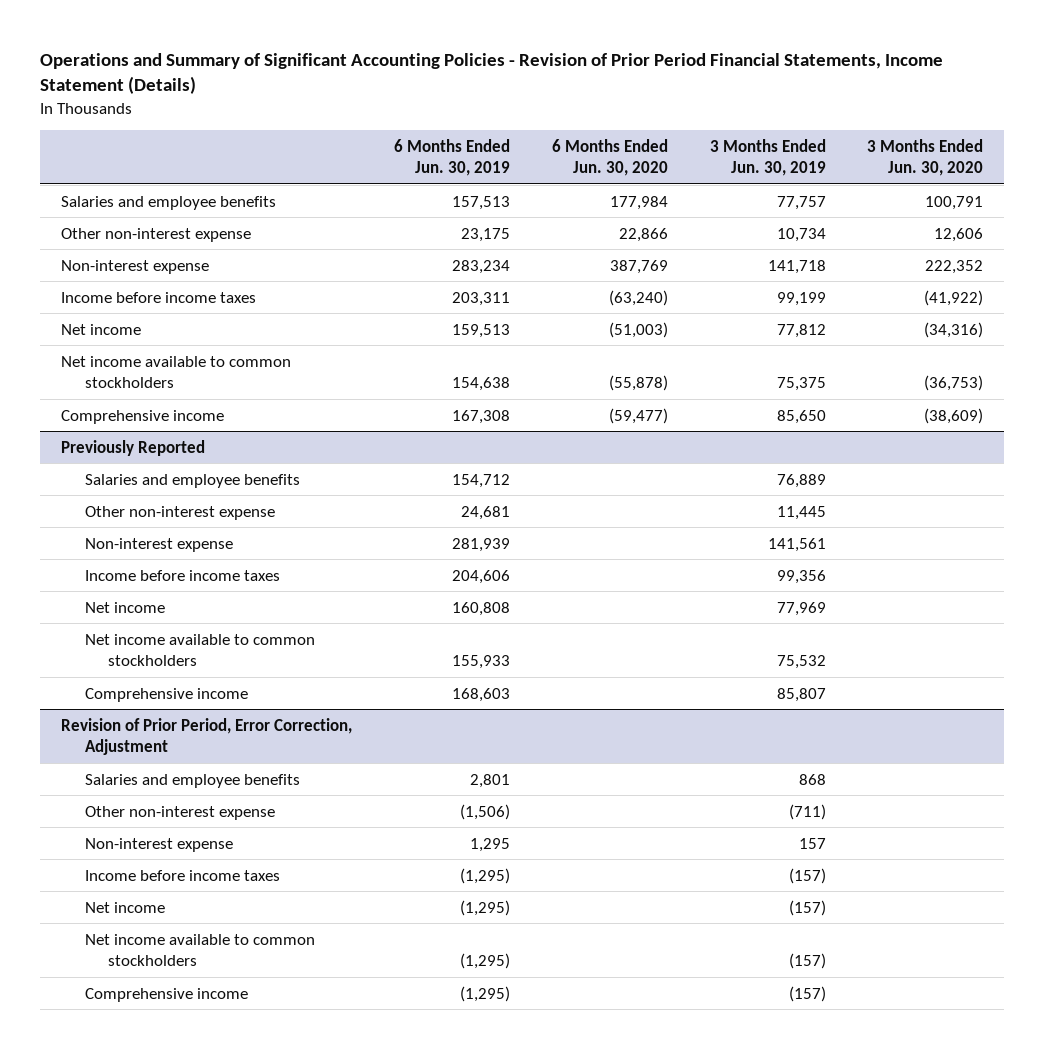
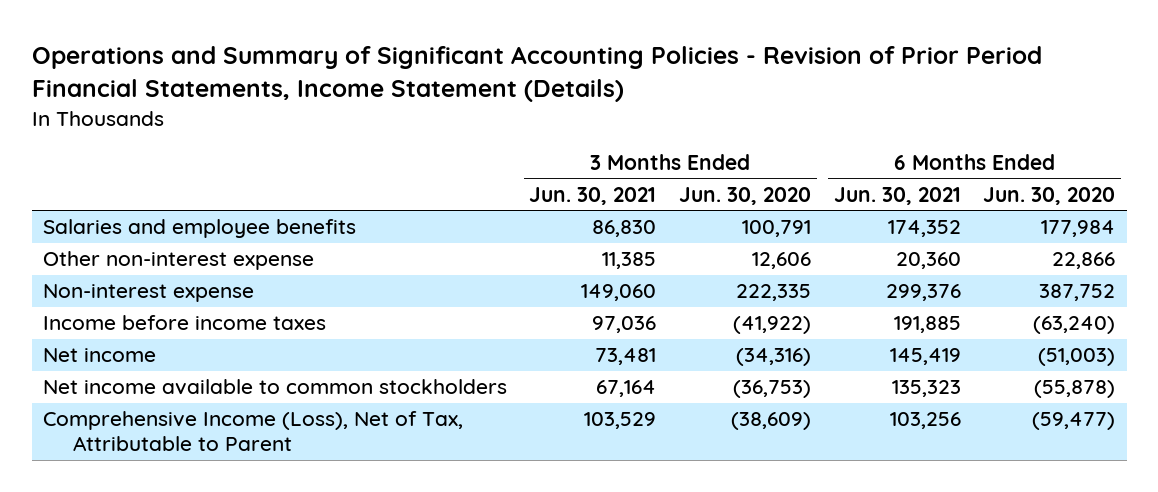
[393,138,510,177] 6 Months Ended Jun. 30, 2019 -> none
[709,138,826,177] 3 Months Ended Jun. 30, 2019 -> none
none -> [529,186,657,205] Jun. 30, 2021
none -> [833,186,961,205] Jun. 30, 2021
[609,259,668,274] 387,769 -> [1039,284,1116,302] 387,752
[925,259,984,274] 222,352 -> [736,284,812,302] 222,335
[60,439,205,456] Previously Reported -> none
[84,473,300,488] Salaries and employee benefits -> none
[84,505,275,520] Other non-interest expense -> none
[84,537,233,552] Non-interest expense -> none
[84,569,280,581] Income before income taxes -> none
[84,601,165,613] Net income -> none
[84,633,315,666] Net income available to common stockholders -> none
[84,687,248,702] Comprehensive income -> none
[60,717,352,755] Revision of Prior Period, Error Correction, Adjustment -> none
[84,773,300,788] Salaries and employee benefits -> none
[84,805,275,820] Other non-interest expense -> none
[84,837,233,852] Non-interest expense -> none
[84,869,280,881] Income before income taxes -> none
[84,901,165,913] Net income -> none
[84,933,315,966] Net income available to common stockholders -> none
[84,987,248,1002] Comprehensive income -> none
[60,409,224,424] Comprehensive income -> [42,411,463,452] Comprehensive Income (Loss), Net of Tax, Attributable to Parent

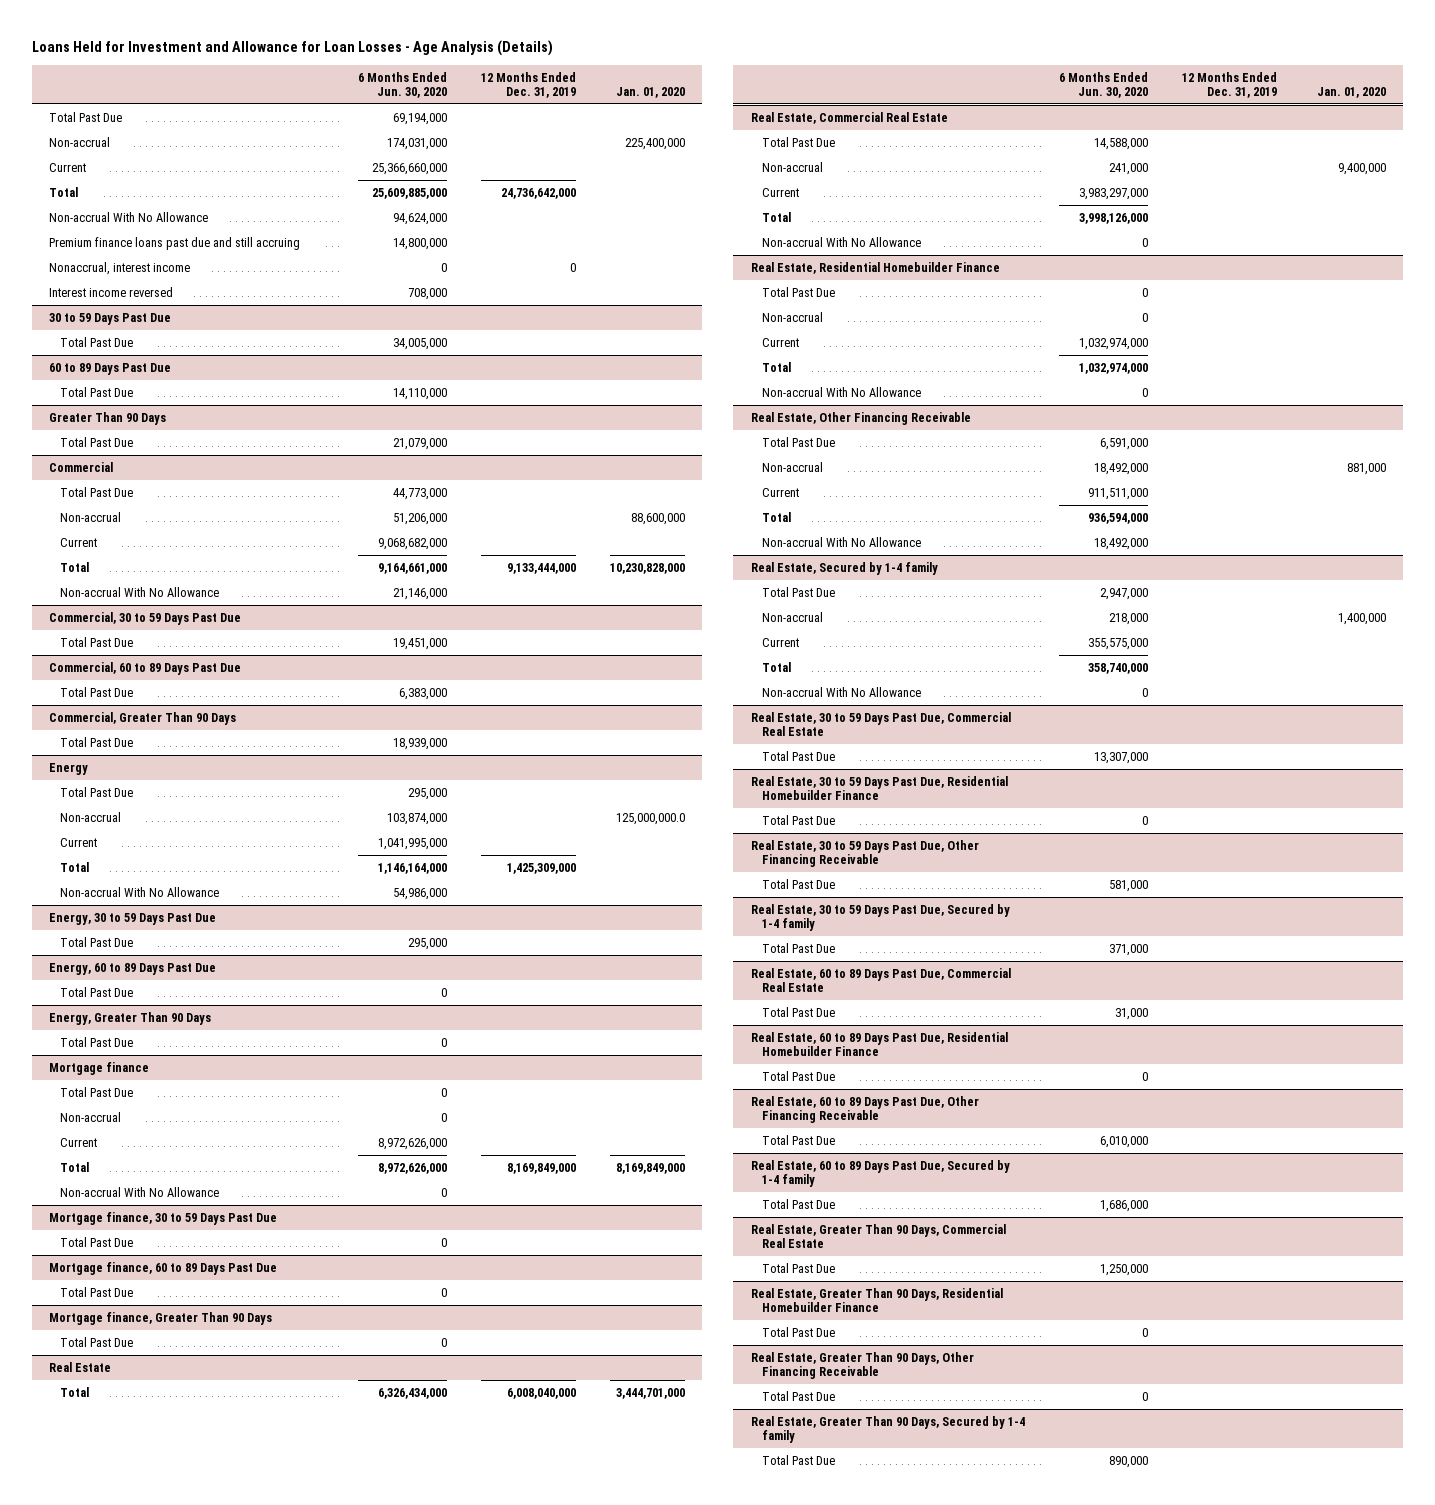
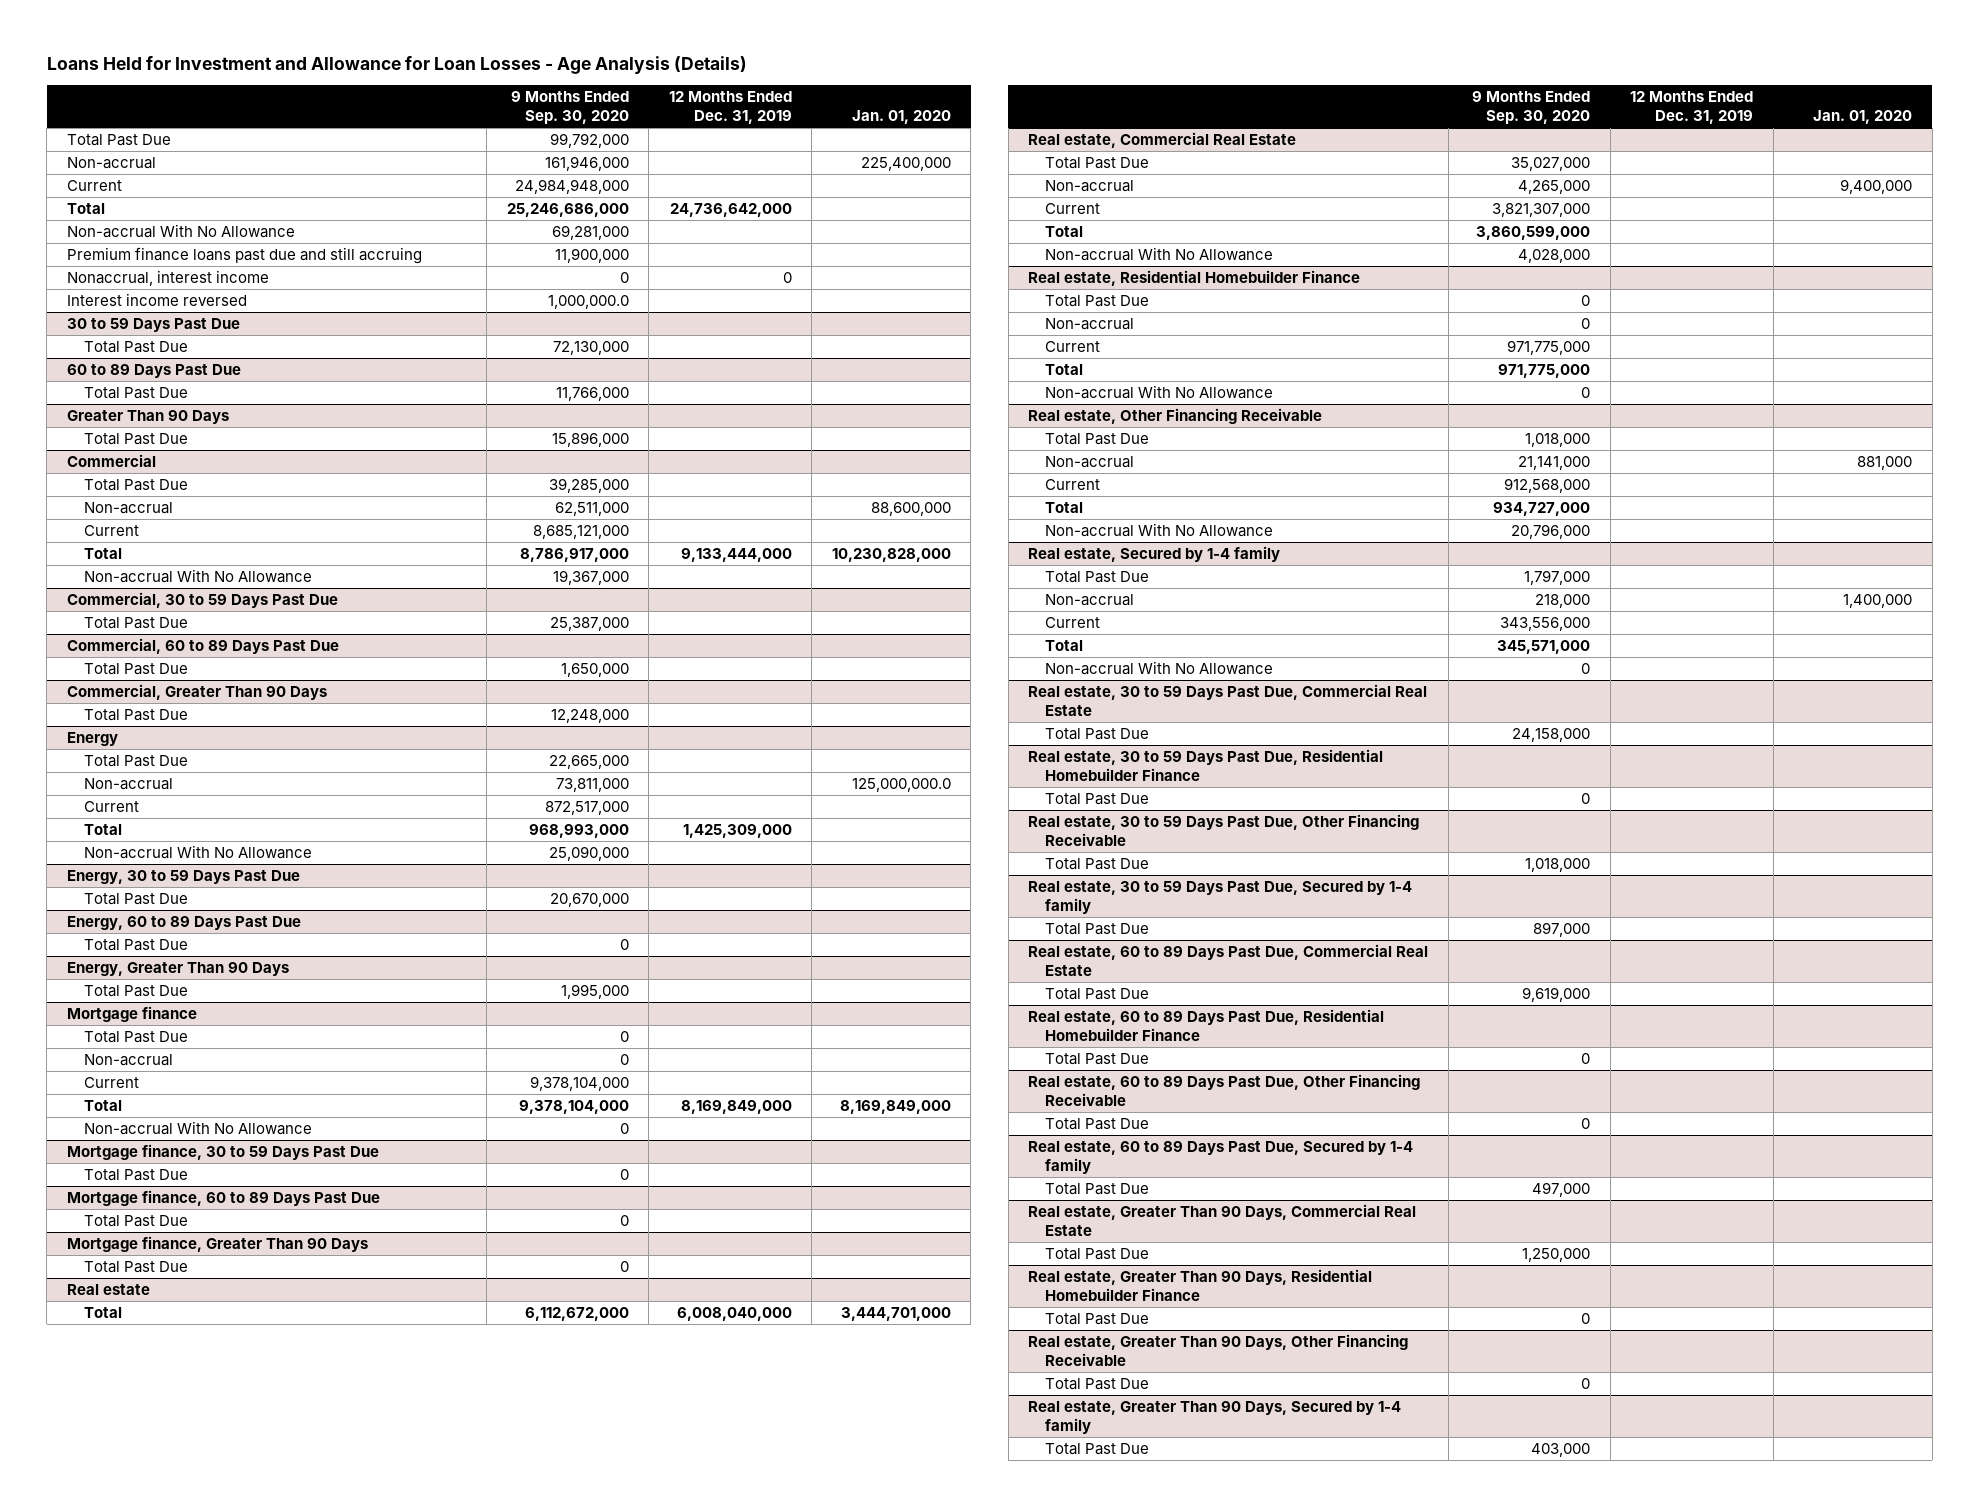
[357,71,447,99] 6 Months Ended Jun. 30, 2020 -> none
none -> [510,91,629,125] 9 Months Ended Sep. 30, 2020
[49,1361,112,1372] Real Estate -> [66,1284,150,1296] Real estate
[750,111,948,124] Real Estate, Commercial Real Estate -> [1028,132,1297,149] Real estate, Commercial Real Estate
[750,261,1000,274] Real Estate, Residential Homebuilder Finance -> [1028,270,1361,287] Real estate, Residential Homebuilder Finance
[750,411,971,425] Real Estate, Other Financing Receivable -> [1028,408,1323,425] Real estate, Other Financing Receivable
[750,561,938,575] Real Estate, Secured by 1-4 family -> [1028,546,1281,563] Real estate, Secured by 1-4 family
[750,711,1011,737] Real Estate, 30 to 59 Days Past Due, Commercial Real Estate -> [1028,684,1428,717] Real estate, 30 to 59 Days Past Due, Commercial Real Estate
[750,775,1008,801] Real Estate, 30 to 59 Days Past Due, Residential Homebuilder Finance -> [1028,749,1384,782] Real estate, 30 to 59 Days Past Due, Residential Homebuilder Finance
[750,839,979,868] Real Estate, 30 to 59 Days Past Due, Other Financing Receivable -> [1028,814,1420,847] Real estate, 30 to 59 Days Past Due, Other Financing Receivable
[750,903,1010,932] Real Estate, 30 to 59 Days Past Due, Secured by 1-4 family -> [1028,881,1413,915] Real estate, 30 to 59 Days Past Due, Secured by 1-4 family
[750,967,1011,993] Real Estate, 60 to 89 Days Past Due, Commercial Real Estate -> [1028,944,1429,977] Real estate, 60 to 89 Days Past Due, Commercial Real Estate
[750,1031,1008,1057] Real Estate, 60 to 89 Days Past Due, Residential Homebuilder Finance -> [1028,1009,1385,1042] Real estate, 60 to 89 Days Past Due, Residential Homebuilder Finance
[750,1095,979,1124] Real Estate, 60 to 89 Days Past Due, Other Financing Receivable -> [1028,1074,1421,1107] Real estate, 60 to 89 Days Past Due, Other Financing Receivable
[750,1159,1010,1188] Real Estate, 60 to 89 Days Past Due, Secured by 1-4 family -> [1028,1141,1414,1175] Real estate, 60 to 89 Days Past Due, Secured by 1-4 family
[750,1223,1006,1249] Real Estate, Greater Than 90 Days, Commercial Real Estate -> [1028,1204,1417,1237] Real estate, Greater Than 90 Days, Commercial Real Estate
[750,1287,1003,1313] Real Estate, Greater Than 90 Days, Residential Homebuilder Finance -> [1028,1269,1373,1302] Real estate, Greater Than 90 Days, Residential Homebuilder Finance
[750,1351,974,1380] Real Estate, Greater Than 90 Days, Other Financing Receivable -> [1028,1334,1409,1367] Real estate, Greater Than 90 Days, Other Financing Receivable
[750,1415,1025,1444] Real Estate, Greater Than 90 Days, Secured by 1-4 family -> [1028,1401,1402,1435] Real estate, Greater Than 90 Days, Secured by 1-4 family

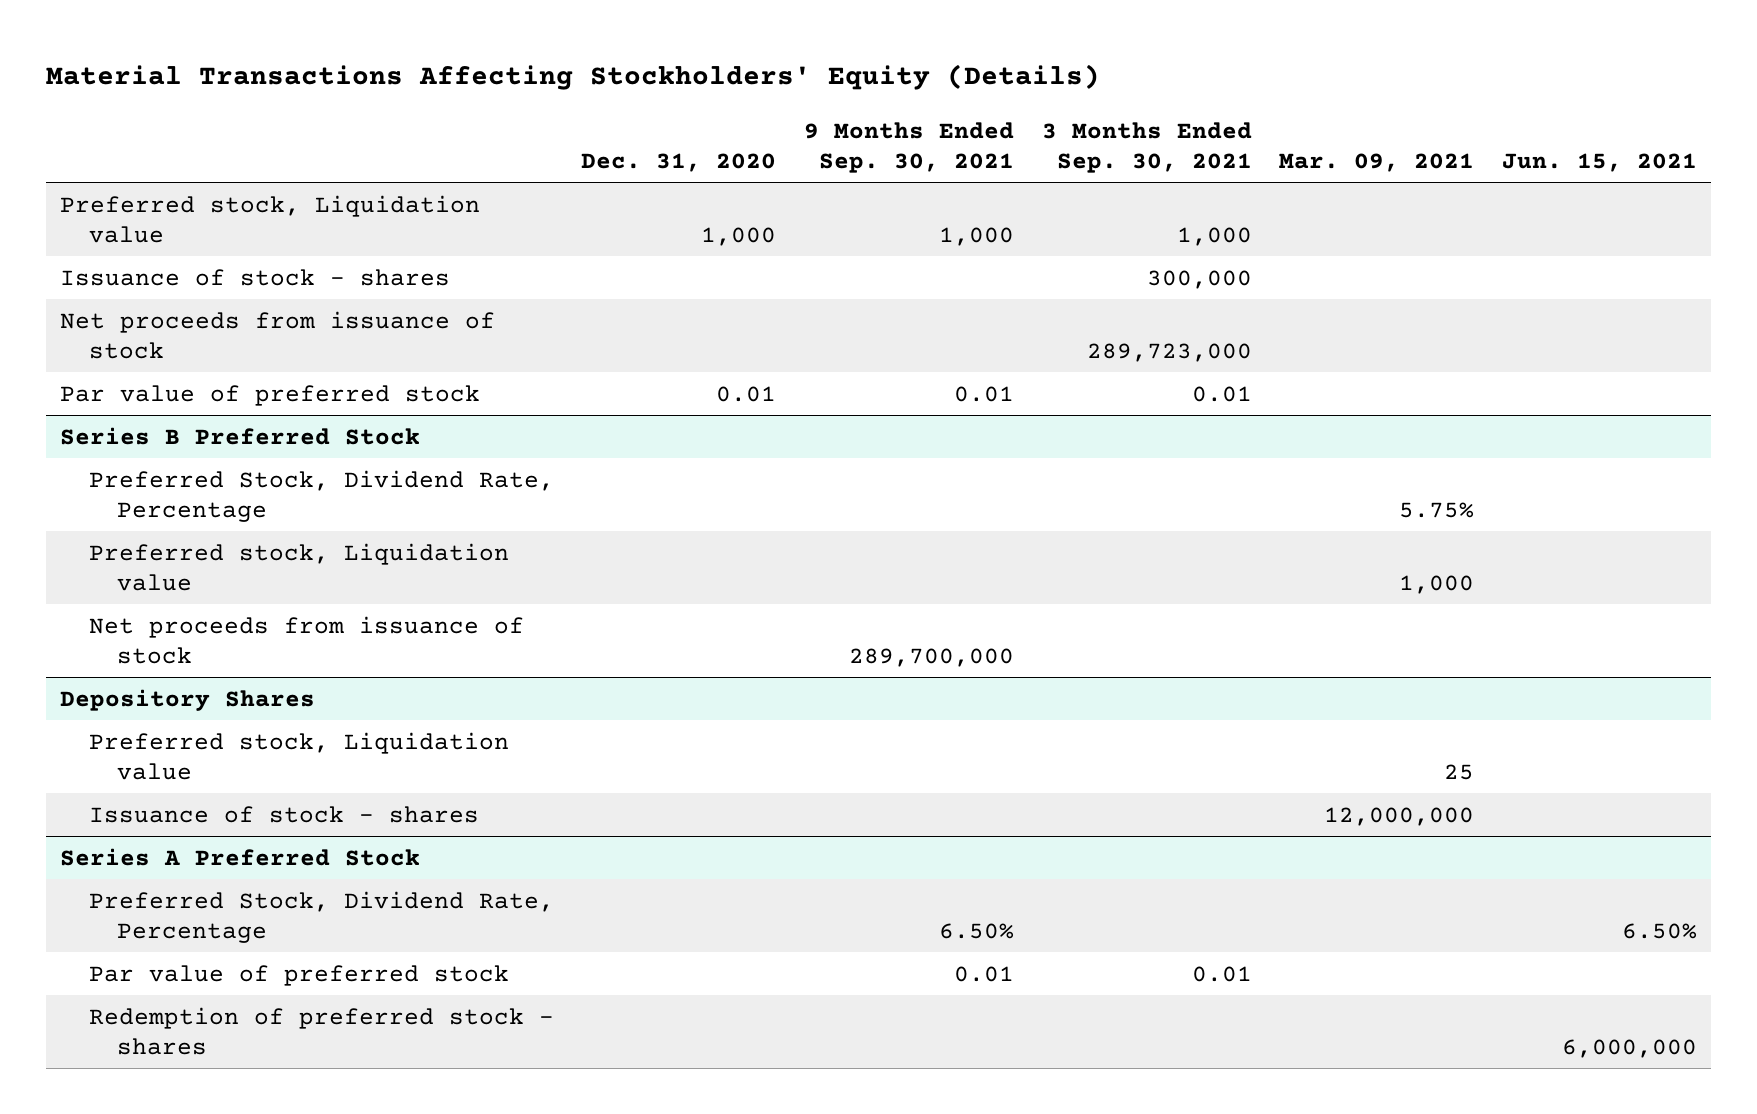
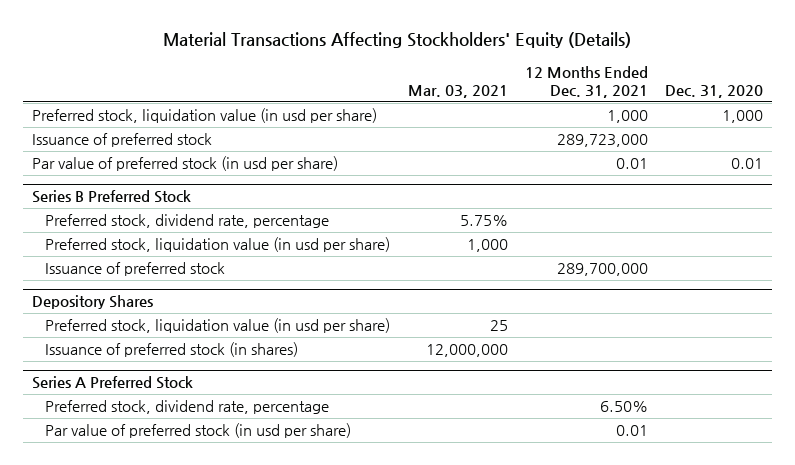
[803,121,1014,173] 9 Months Ended Sep. 30, 2021 -> none
[1041,121,1252,173] 3 Months Ended Sep. 30, 2021 -> none
[1279,152,1475,172] Mar. 09, 2021 -> none
[1501,152,1697,172] Jun. 15, 2021 -> none
none -> [407,84,508,98] Mar. 03, 2021
none -> [524,65,648,98] 12 Months Ended Dec. 31, 2021
[60,268,451,286] Issuance of stock - shares -> none
[60,194,481,243] Preferred stock, Liquidation value -> [31,108,377,124] Preferred stock, liquidation value (in usd per share)
[60,310,496,359] Net proceeds from issuance of stock -> [31,133,212,148] Issuance of preferred stock
[60,384,481,406] Par value of preferred stock -> [31,156,338,172] Par value of preferred stock (in usd per share)
[88,469,554,522] Preferred Stock, Dividend Rate, Percentage -> [45,214,330,229] Preferred stock, dividend rate, percentage
[88,542,509,591] Preferred stock, Liquidation value -> [45,237,391,253] Preferred stock, liquidation value (in usd per share)
[88,615,524,664] Net proceeds from issuance of stock -> [45,262,226,277] Issuance of preferred stock
[88,731,509,780] Preferred stock, Liquidation value -> [45,318,391,334] Preferred stock, liquidation value (in usd per share)
[88,805,479,823] Issuance of stock - shares -> [45,342,299,358] Issuance of preferred stock (in shares)
[88,1006,554,1055] Redemption of preferred stock - shares -> none
[88,890,554,943] Preferred Stock, Dividend Rate, Percentage -> [45,400,330,415] Preferred stock, dividend rate, percentage
[88,964,509,986] Par value of preferred stock -> [45,423,352,439] Par value of preferred stock (in usd per share)

